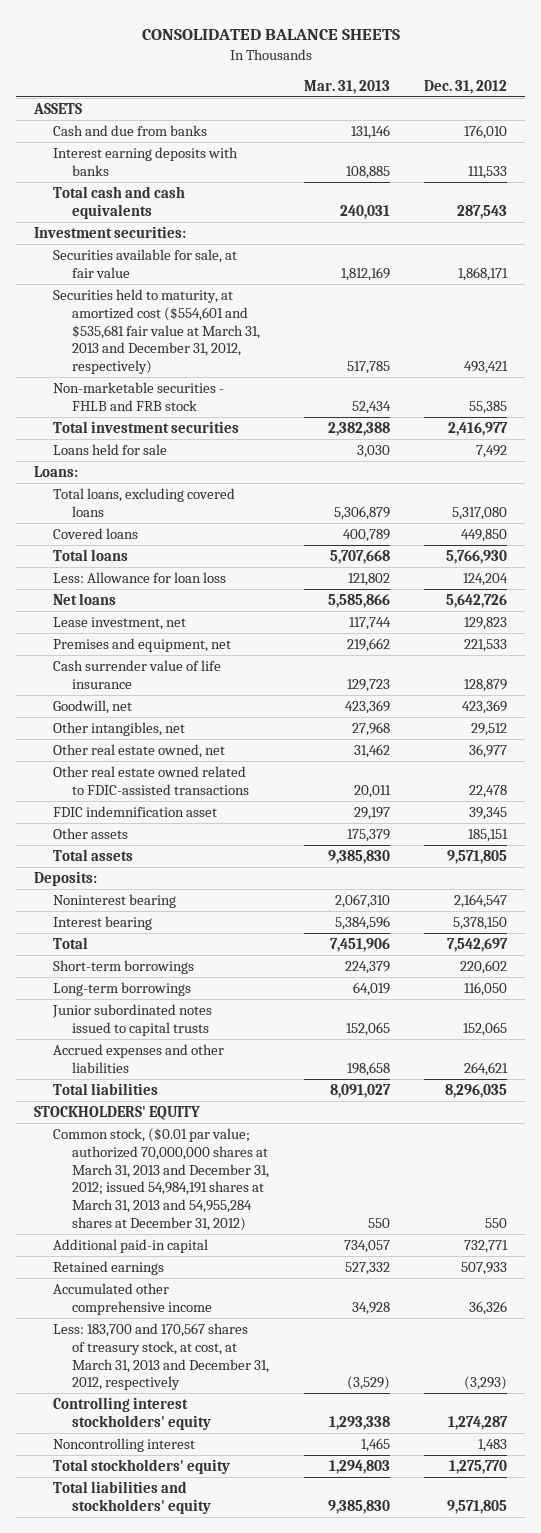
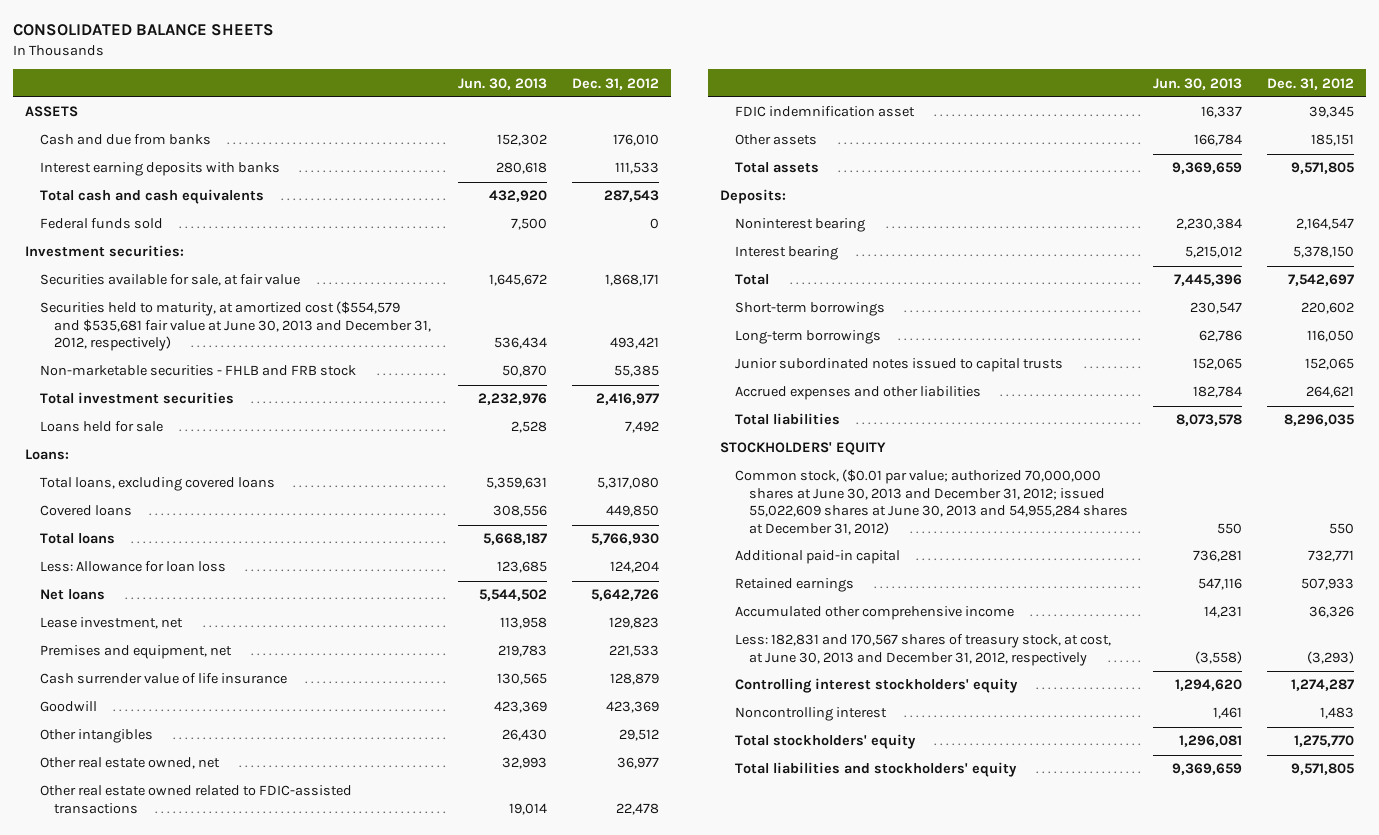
[303,79,390,94] Mar. 31, 2013 -> none
none -> [458,77,548,90] Jun. 30, 2013
none -> [39,218,163,230] Federal funds sold
[52,289,261,375] Securities held to maturity, at amortized cost ($554,601 and $535,681 fair value at March 31, 2013 and December 31, 2012, respectively) -> [39,301,432,352] Securities held to maturity, at amortized cost ($554,579 and $535,681 fair value at June 30, 2013 and December 31, 2012, respectively)
[52,700,132,715] Goodwill, net -> [39,701,97,713] Goodwill
[52,722,185,737] Other intangibles, net -> [39,729,153,744] Other intangibles
[52,1128,270,1231] Common stock, ($0.01 par value; authorized 70,000,000 shares at March 31, 2013 and December 31, 2012; issued 54,984,191 shares at March 31, 2013 and 54,955,284 shares at December 31, 2012) -> [734,469,1129,535] Common stock, ($0.01 par value; authorized 70,000,000 shares at June 30, 2013 and December 31, 2012; issued 55,022,609 shares at June 30, 2013 and 54,955,284 shares at December 31, 2012)
[52,1323,270,1391] Less: 183,700 and 170,567 shares of treasury stock, at cost, at March 31, 2013 and December 31, 2012, respectively -> [734,634,1111,666] Less: 182,831 and 170,567 shares of treasury stock, at cost, at June 30, 2013 and December 31, 2012, respectively

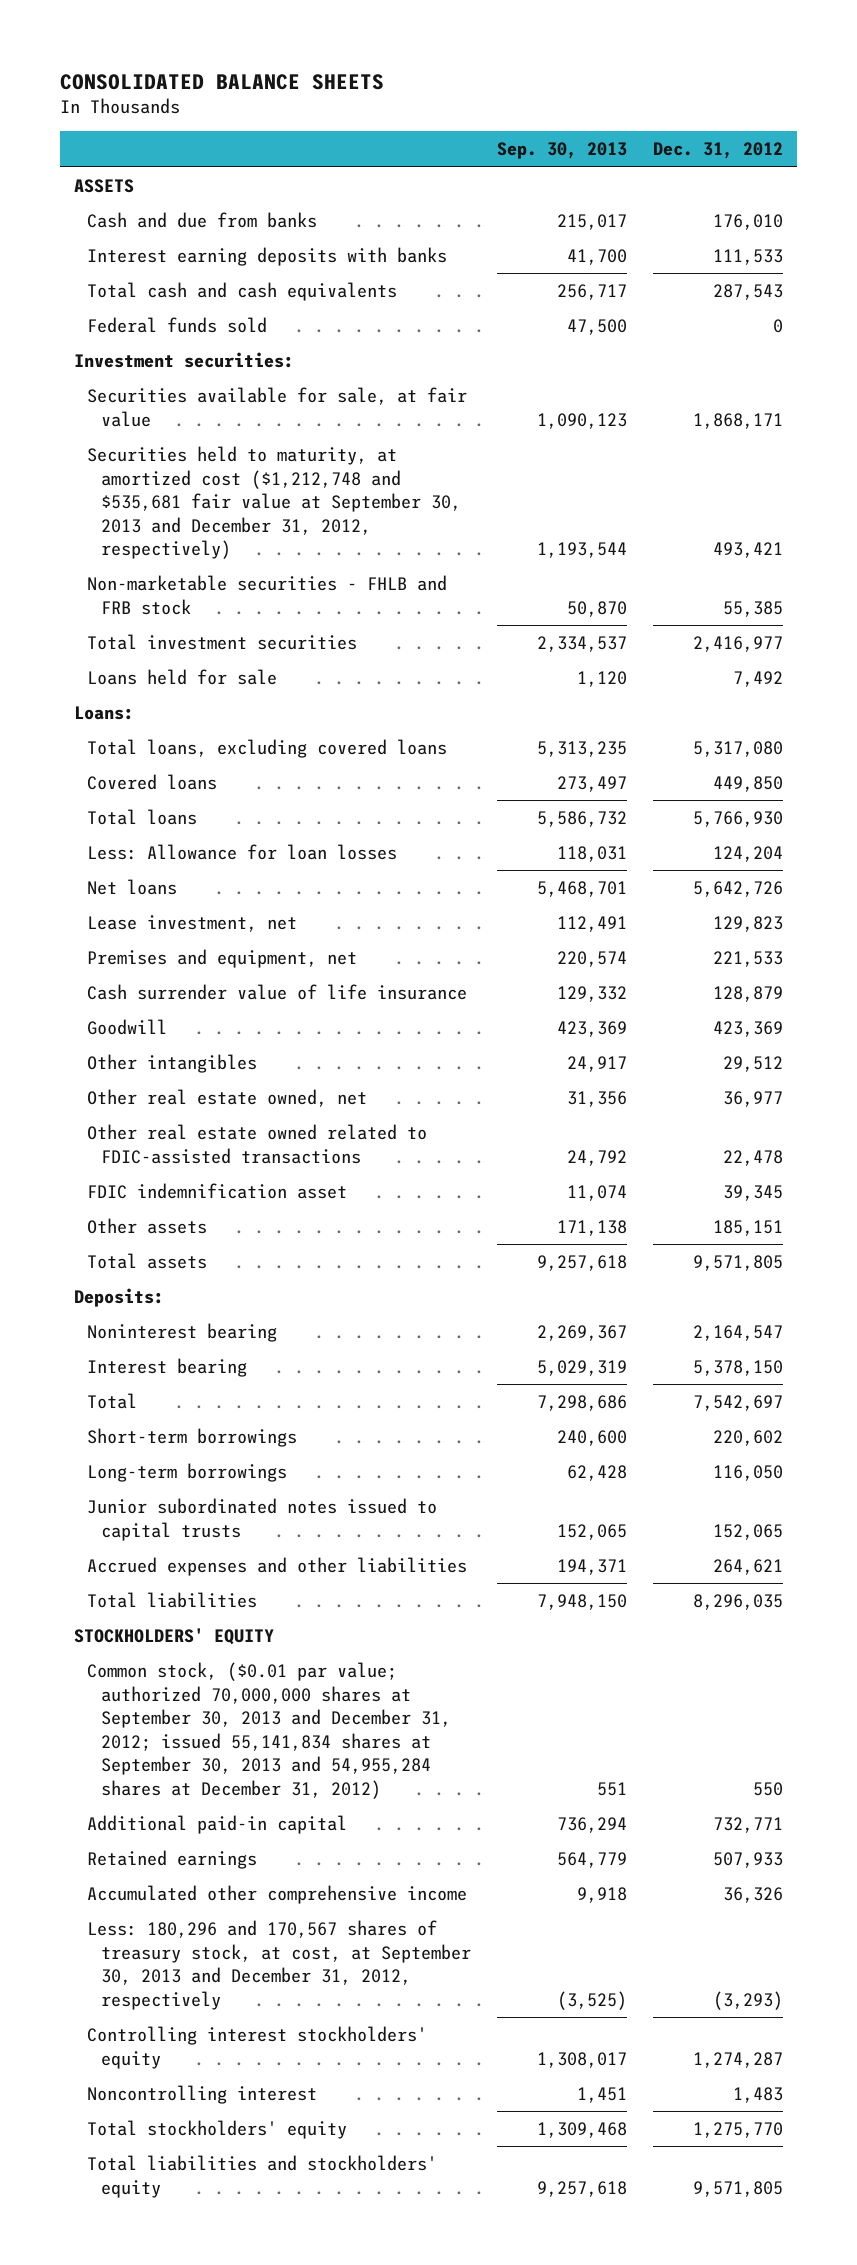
[458,77,548,90] Jun. 30, 2013 -> none
none -> [496,142,627,160] Sep. 30, 2013
[39,301,432,352] Securities held to maturity, at amortized cost ($554,579 and $535,681 fair value at June 30, 2013 and December 31, 2012, respectively) -> [87,445,461,560] Securities held to maturity, at amortized cost ($1,212,748 and $535,681 fair value at September 30, 2013 and December 31, 2012, respectively)
[39,561,226,573] Less: Allowance for loan loss -> [87,843,398,860] Less: Allowance for loan losses
[734,469,1129,535] Common stock, ($0.01 par value; authorized 70,000,000 shares at June 30, 2013 and December 31, 2012; issued 55,022,609 shares at June 30, 2013 and 54,955,284 shares at December 31, 2012) -> [87,1661,451,1799] Common stock, ($0.01 par value; authorized 70,000,000 shares at September 30, 2013 and December 31, 2012; issued 55,141,834 shares at September 30, 2013 and 54,955,284 shares at December 31, 2012)
[734,634,1111,666] Less: 182,831 and 170,567 shares of treasury stock, at cost, at June 30, 2013 and December 31, 2012, respectively -> [87,1919,471,2010] Less: 180,296 and 170,567 shares of treasury stock, at cost, at September 30, 2013 and December 31, 2012, respectively

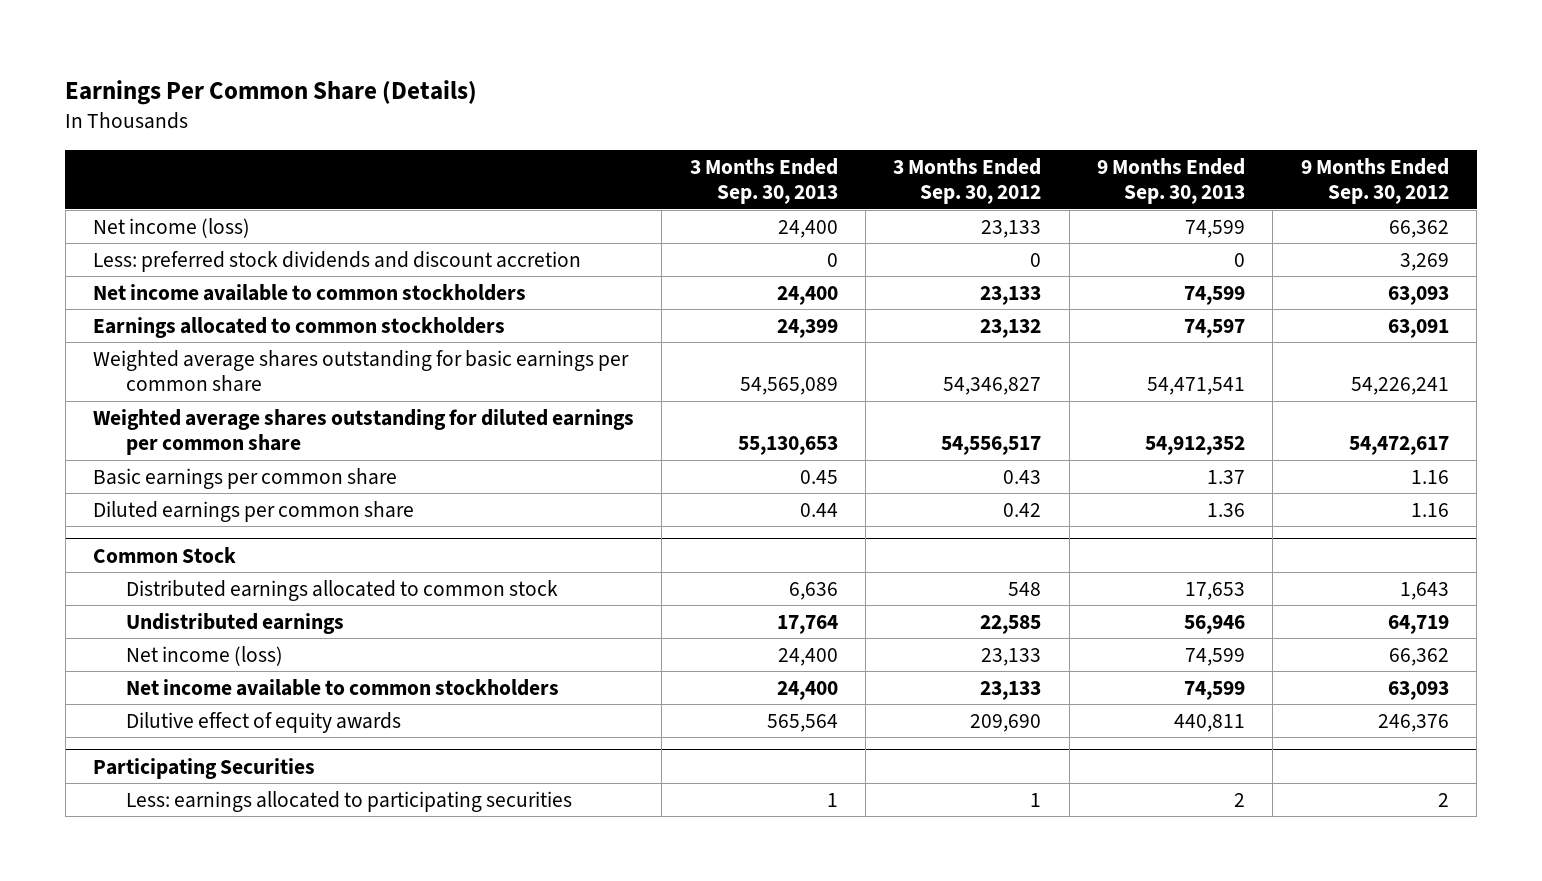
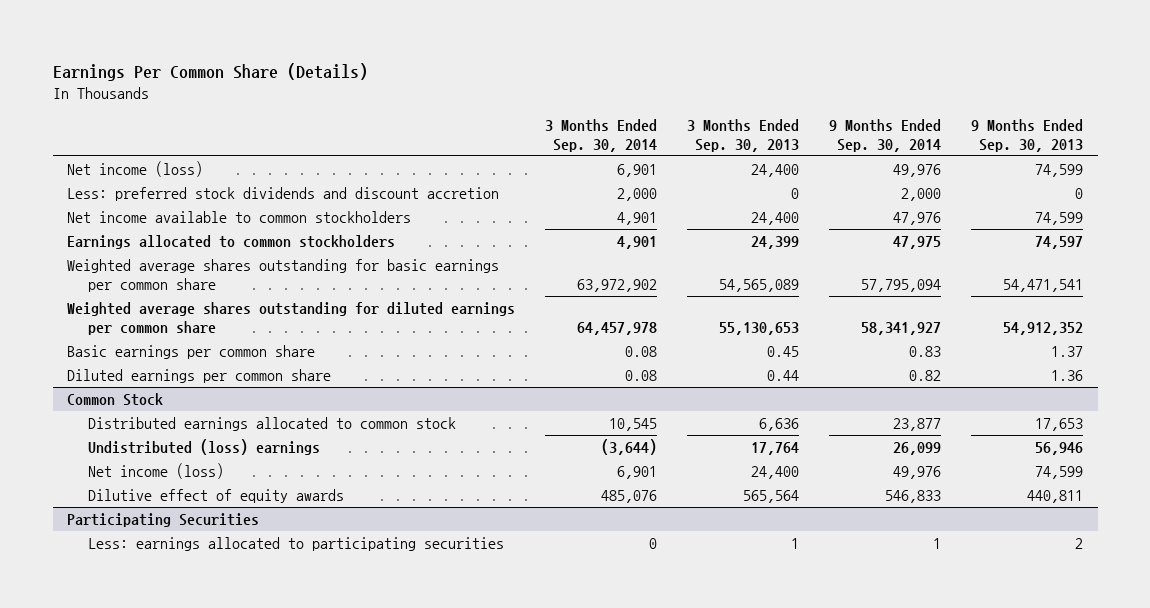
[893,157,1042,205] 3 Months Ended Sep. 30, 2012 -> none
[1300,157,1449,205] 9 Months Ended Sep. 30, 2012 -> none
none -> [545,119,658,152] 3 Months Ended Sep. 30, 2014
none -> [828,119,941,152] 9 Months Ended Sep. 30, 2014
[126,612,345,634] Undistributed earnings -> [88,439,321,456] Undistributed (loss) earnings
[126,678,560,696] Net income available to common stockholders -> none

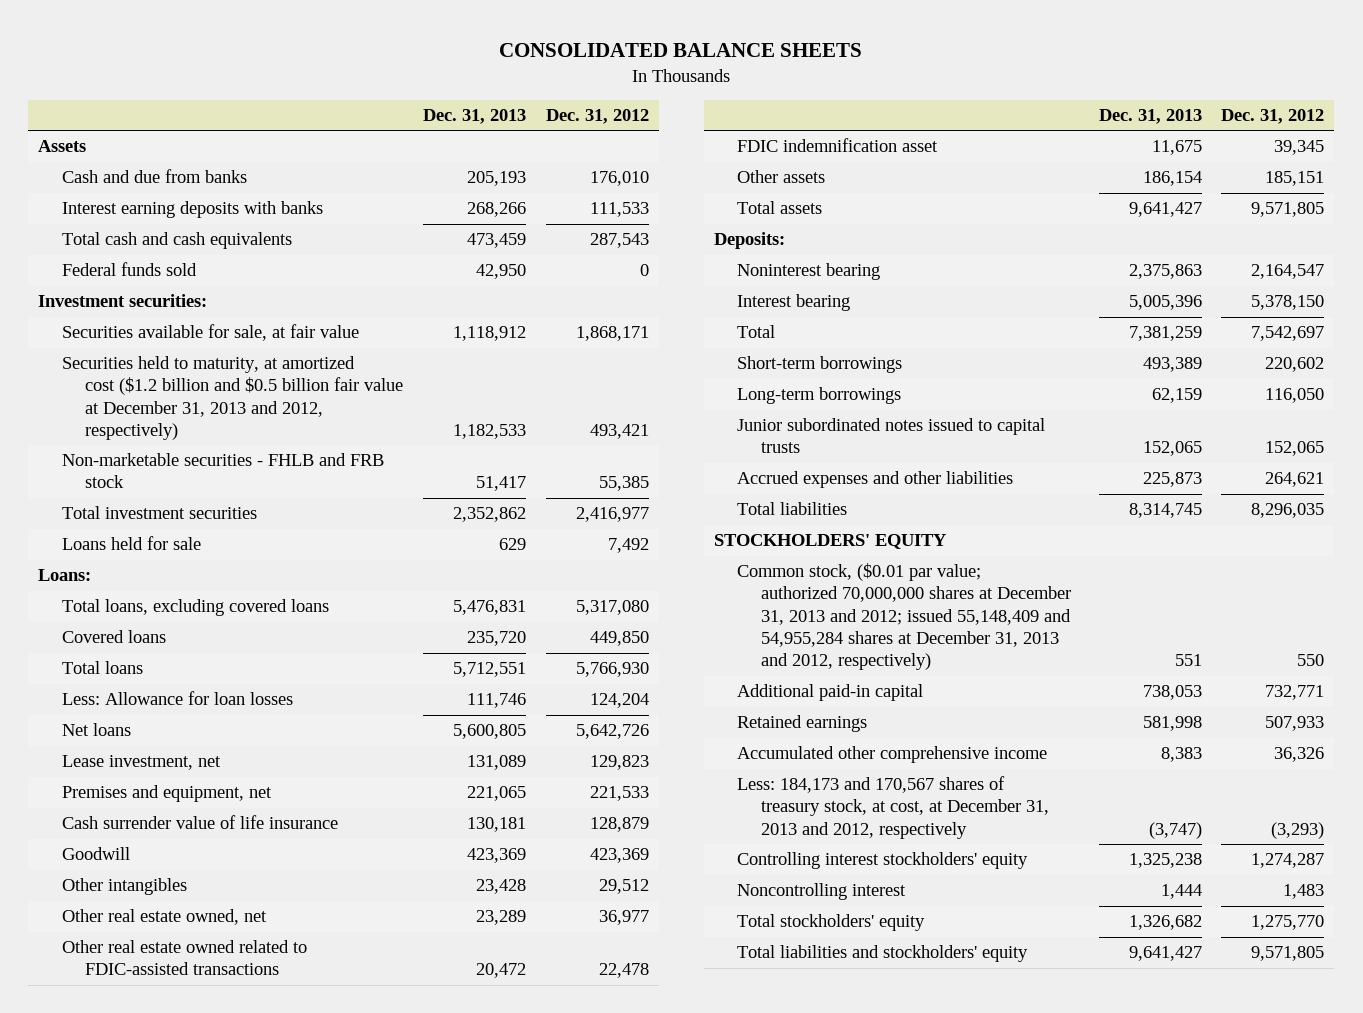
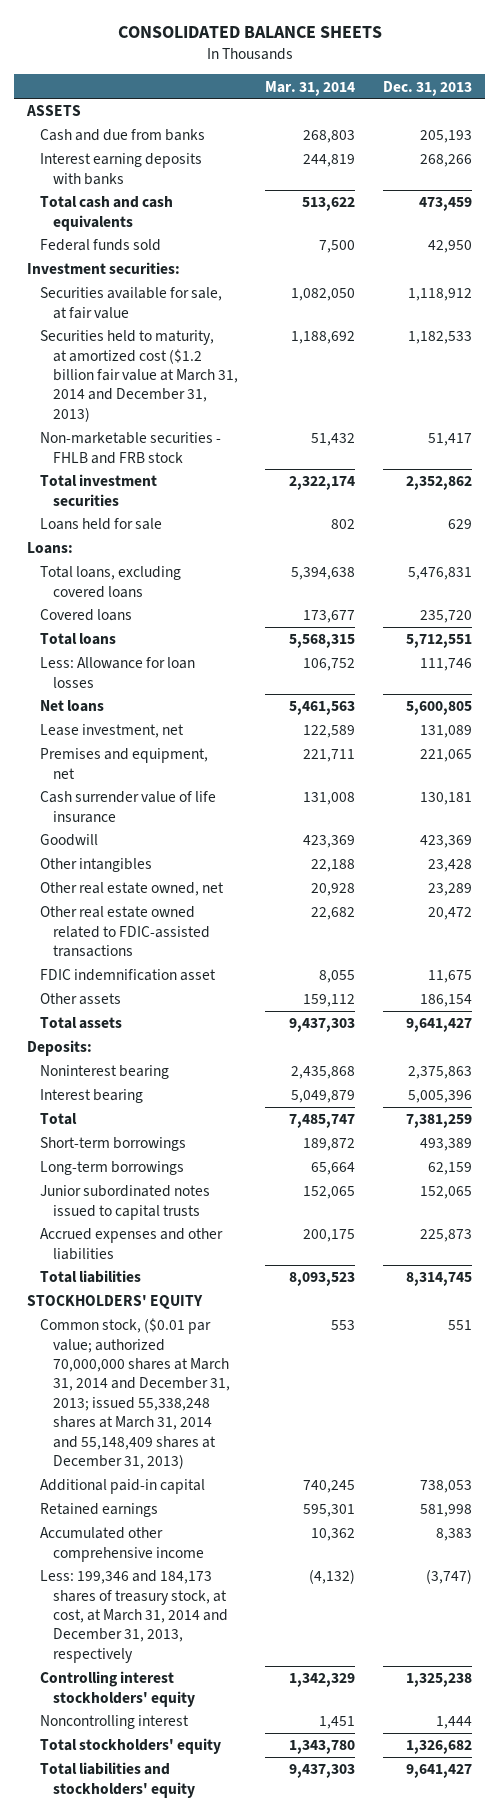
[545,109,649,125] Dec. 31, 2012 -> none
none -> [265,80,356,96] Mar. 31, 2014
[38,140,87,153] Assets -> [26,105,82,117] ASSETS
[61,356,403,441] Securities held to maturity, at amortized cost ($1.2 billion and $0.5 billion fair value at December 31, 2013 and 2012, respectively) -> [40,330,238,422] Securities held to maturity, at amortized cost ($1.2 billion fair value at March 31, 2014 and December 31, 2013)
[737,563,1071,671] Common stock, ($0.01 par value; authorized 70,000,000 shares at December 31, 2013 and 2012; issued 55,148,409 and 54,955,284 shares at December 31, 2013 and 2012, respectively) -> [40,1318,230,1470] Common stock, ($0.01 par value; authorized 70,000,000 shares at March 31, 2014 and December 31, 2013; issued 55,338,248 shares at March 31, 2014 and 55,148,409 shares at December 31, 2013)
[737,776,1049,839] Less: 184,173 and 170,567 shares of treasury stock, at cost, at December 31, 2013 and 2012, respectively -> [40,1570,228,1663] Less: 199,346 and 184,173 shares of treasury stock, at cost, at March 31, 2014 and December 31, 2013, respectively

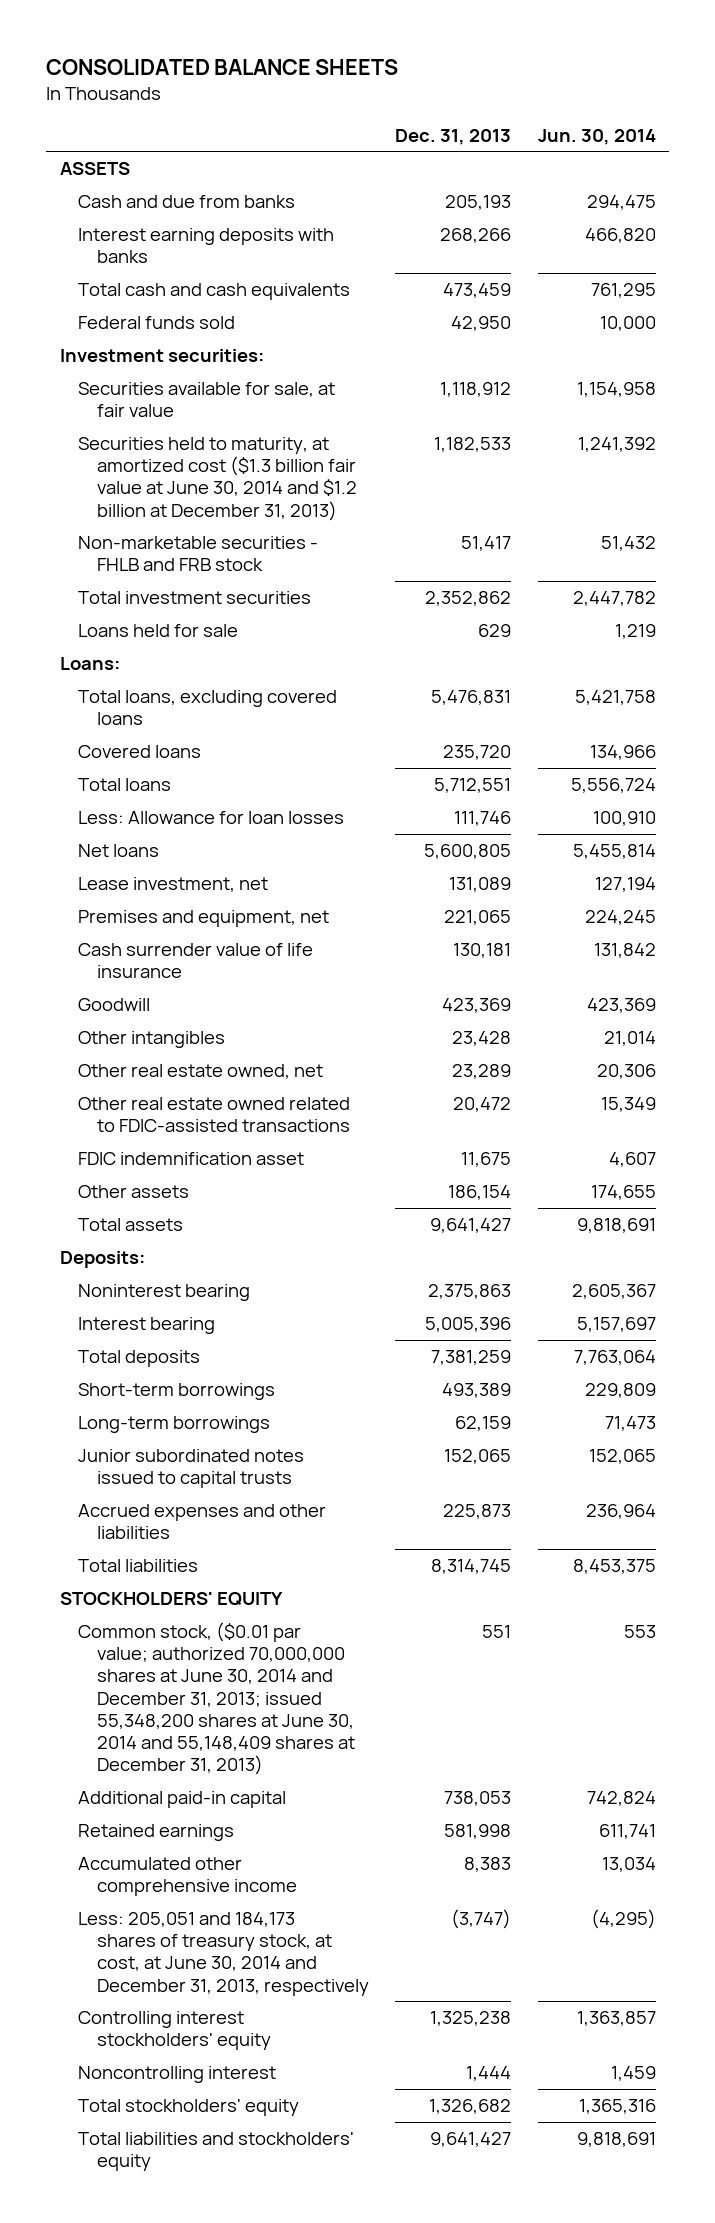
[265,80,356,96] Mar. 31, 2014 -> none
none -> [537,128,656,145] Jun. 30, 2014
[40,330,238,422] Securities held to maturity, at amortized cost ($1.2 billion fair value at March 31, 2014 and December 31, 2013) -> [78,437,357,521] Securities held to maturity, at amortized cost ($1.3 billion fair value at June 30, 2014 and $1.2 billion at December 31, 2013)
[40,1113,78,1126] Total -> [78,1350,201,1368] Total deposits
[40,1318,230,1470] Common stock, ($0.01 par value; authorized 70,000,000 shares at March 31, 2014 and December 31, 2013; issued 55,338,248 shares at March 31, 2014 and 55,148,409 shares at December 31, 2013) -> [78,1622,355,1776] Common stock, ($0.01 par value; authorized 70,000,000 shares at June 30, 2014 and December 31, 2013; issued 55,348,200 shares at June 30, 2014 and 55,148,409 shares at December 31, 2013)
[40,1570,228,1663] Less: 199,346 and 184,173 shares of treasury stock, at cost, at March 31, 2014 and December 31, 2013, respectively -> [78,1912,369,1996] Less: 205,051 and 184,173 shares of treasury stock, at cost, at June 30, 2014 and December 31, 2013, respectively

